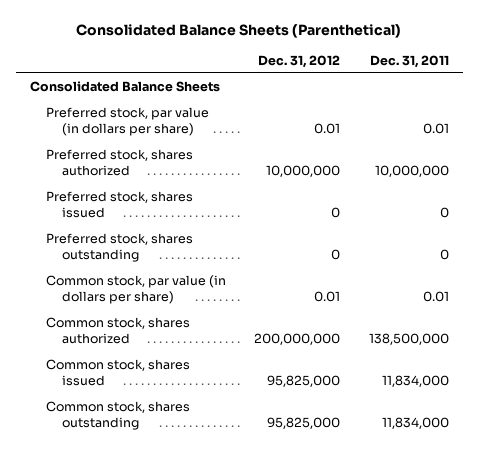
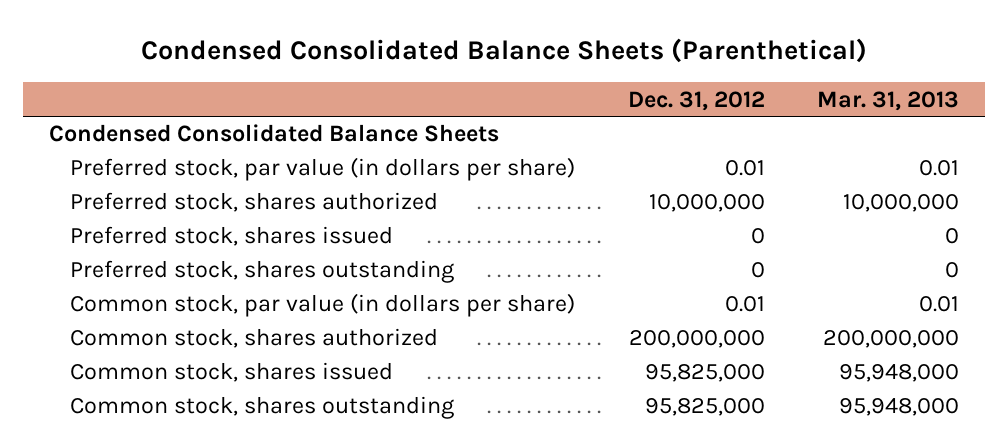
[76,23,402,38] Consolidated Balance Sheets (Parenthetical) -> [141,38,868,64] Condensed Consolidated Balance Sheets (Parenthetical)
[369,54,449,68] Dec. 31, 2011 -> none
none -> [817,90,960,111] Mar. 31, 2013
[29,81,220,93] Consolidated Balance Sheets -> [49,124,500,143] Condensed Consolidated Balance Sheets

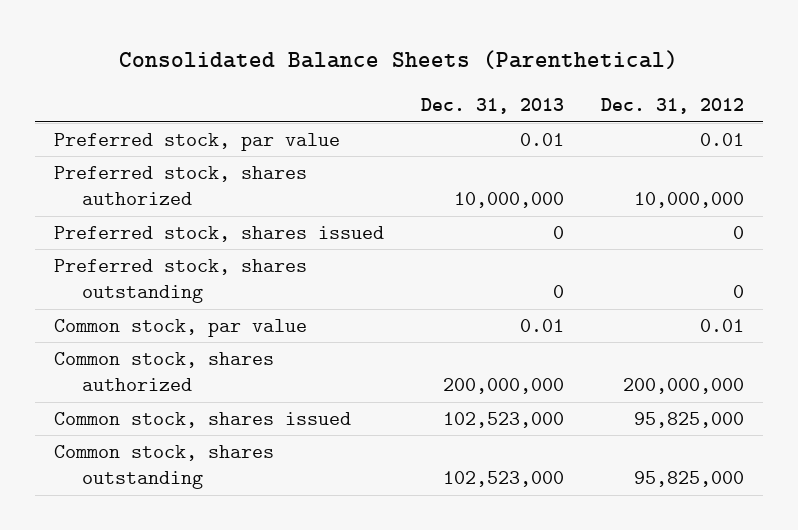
[141,38,868,64] Condensed Consolidated Balance Sheets (Parenthetical) -> [118,50,678,70] Consolidated Balance Sheets (Parenthetical)
[817,90,960,111] Mar. 31, 2013 -> none
none -> [420,98,564,115] Dec. 31, 2013
[49,124,500,143] Condensed Consolidated Balance Sheets -> none
[70,157,576,182] Preferred stock, par value (in dollars per share) -> [53,133,340,152] Preferred stock, par value
[70,293,576,318] Common stock, par value (in dollars per share) -> [53,319,307,338] Common stock, par value

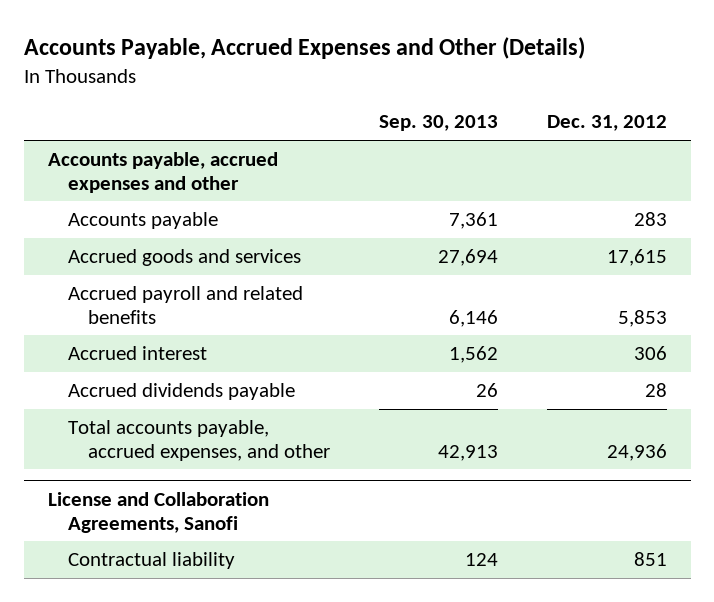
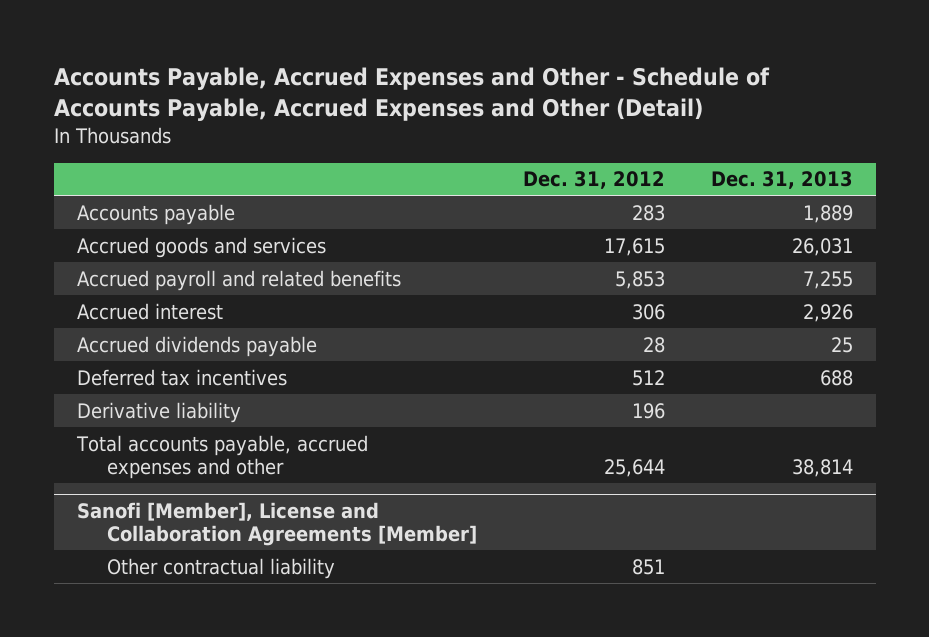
[23,37,585,60] Accounts Payable, Accrued Expenses and Other (Details) -> [53,66,770,121] Accounts Payable, Accrued Expenses and Other - Schedule of Accounts Payable, Accrued Expenses and Other (Detail)
[379,115,499,132] Sep. 30, 2013 -> none
none -> [710,171,853,190] Dec. 31, 2013
[47,151,278,193] Accounts payable, accrued expenses and other -> none
none -> [76,368,287,386] Deferred tax incentives
none -> [76,401,241,423] Derivative liability
[68,419,331,461] Total accounts payable, accrued expenses, and other -> [75,434,368,479] Total accounts payable, accrued expenses and other
[606,443,667,461] 24,936 -> [603,458,665,477] 25,644
[47,491,269,533] License and Collaboration Agreements, Sanofi -> [76,502,477,547] Sanofi [Member], License and Collaboration Agreements [Member]
[68,551,236,569] Contractual liability -> [106,557,335,579] Other contractual liability

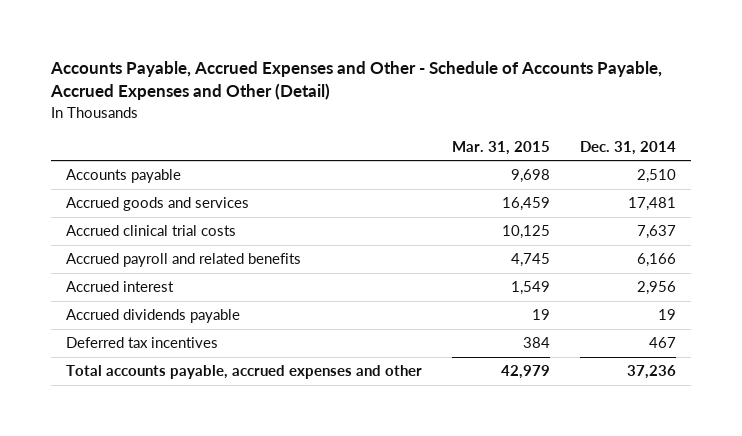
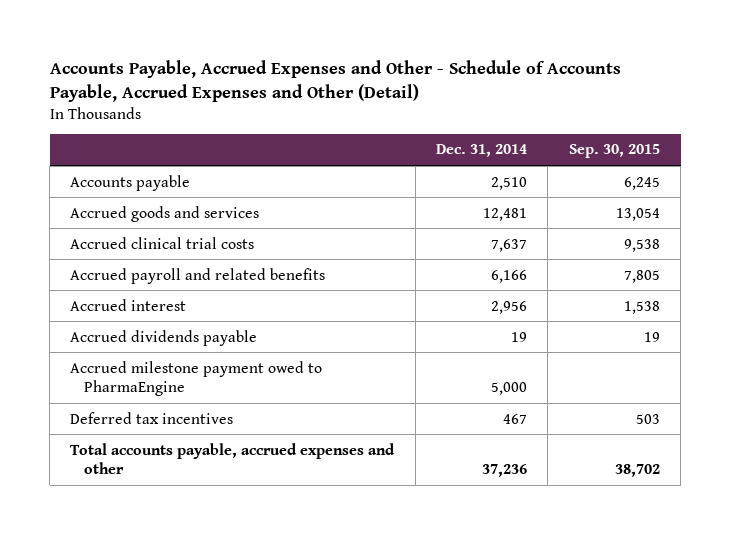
[452,140,551,155] Mar. 31, 2015 -> none
none -> [568,144,660,159] Sep. 30, 2015
[628,197,677,212] 17,481 -> [483,207,528,221] 12,481
none -> [70,360,323,396] Accrued milestone payment owed to PharmaEngine

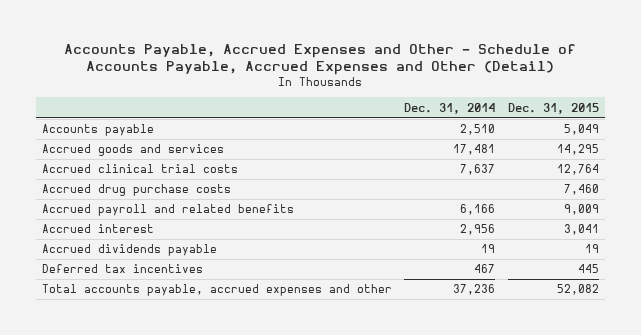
[568,144,660,159] Sep. 30, 2015 -> none
none -> [507,102,599,114] Dec. 31, 2015
[483,207,528,221] 12,481 -> [453,144,496,156] 17,481
none -> [42,184,232,197] Accrued drug purchase costs
[70,360,323,396] Accrued milestone payment owed to PharmaEngine -> none

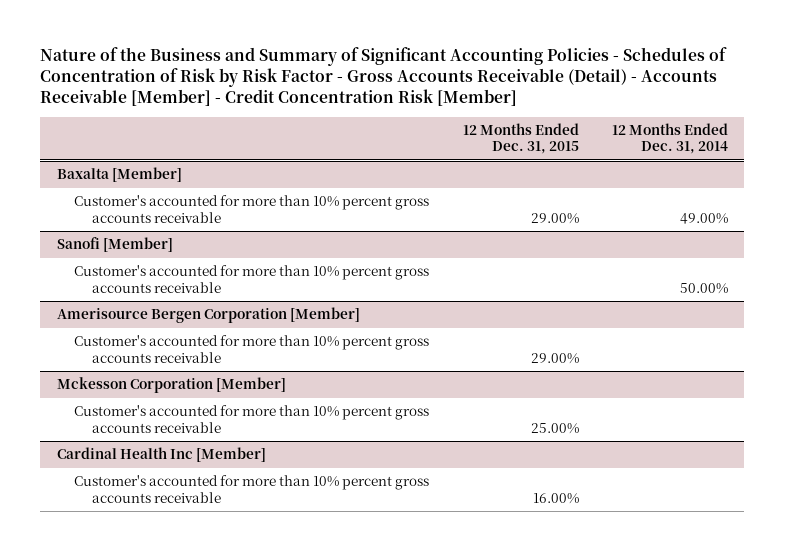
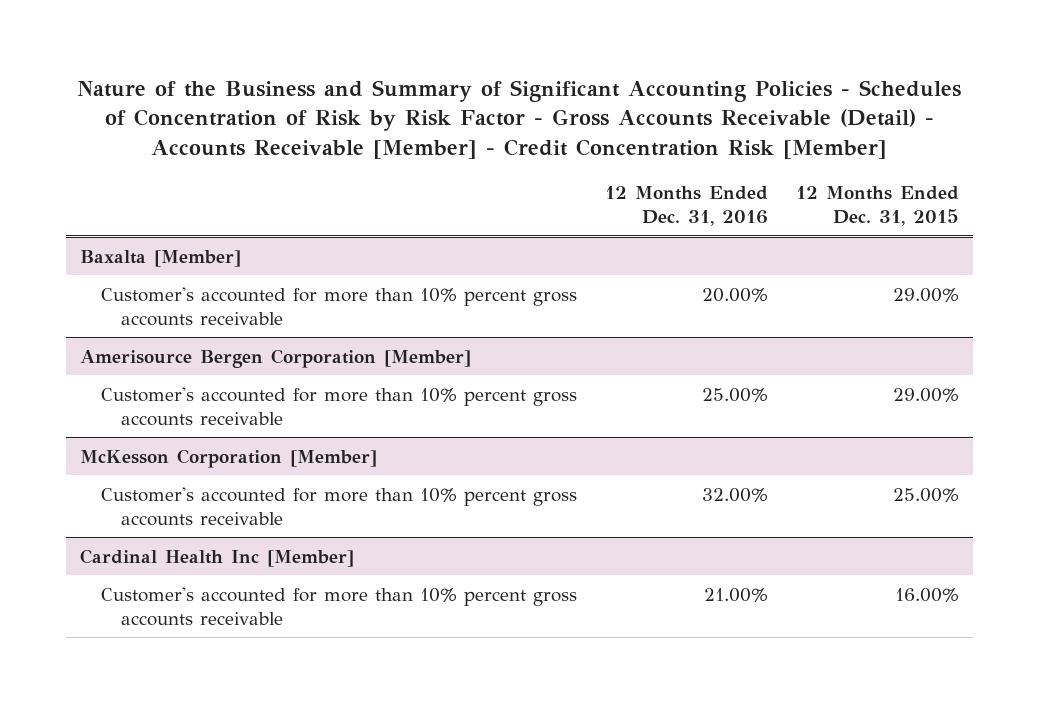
[611,123,728,155] 12 Months Ended Dec. 31, 2014 -> none
none -> [604,186,768,227] 12 Months Ended Dec. 31, 2016
[56,237,173,253] Sanofi [Member] -> none
[74,265,430,293] Customer's accounted for more than 10% percent gross accounts receivable -> none
[56,377,286,394] Mckesson Corporation [Member] -> [80,448,378,468] McKesson Corporation [Member]

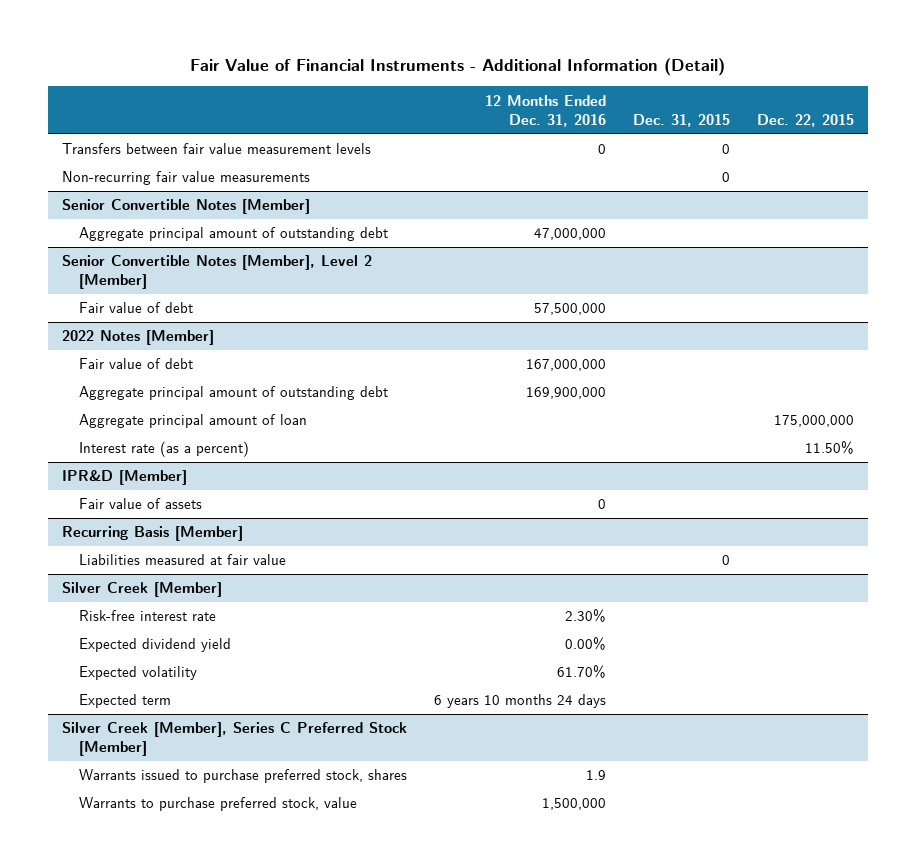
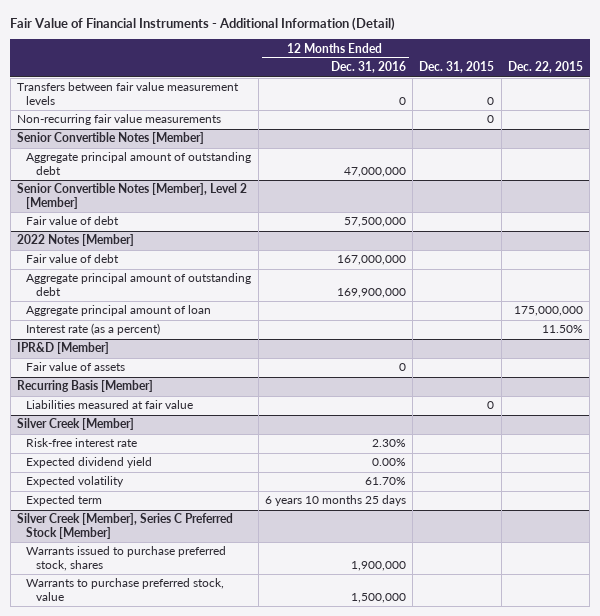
[434,694,607,709] 6 years 10 months 24 days -> [264,495,406,507] 6 years 10 months 25 days
[586,770,607,781] 1.9 -> [350,560,406,571] 1,900,000

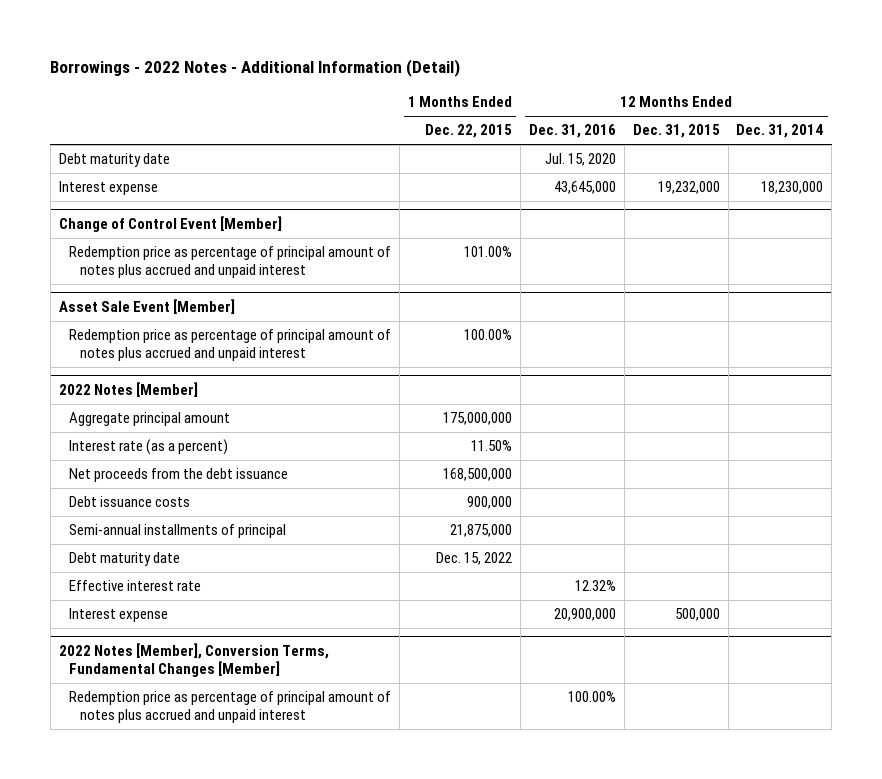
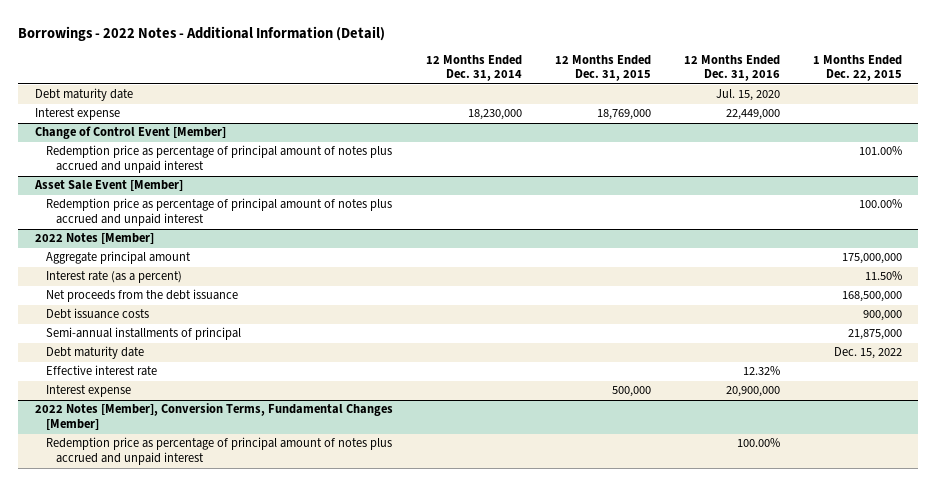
[553,181,616,195] 43,645,000 -> [725,109,780,121] 22,449,000
[657,181,720,195] 19,232,000 -> [596,109,651,121] 18,769,000

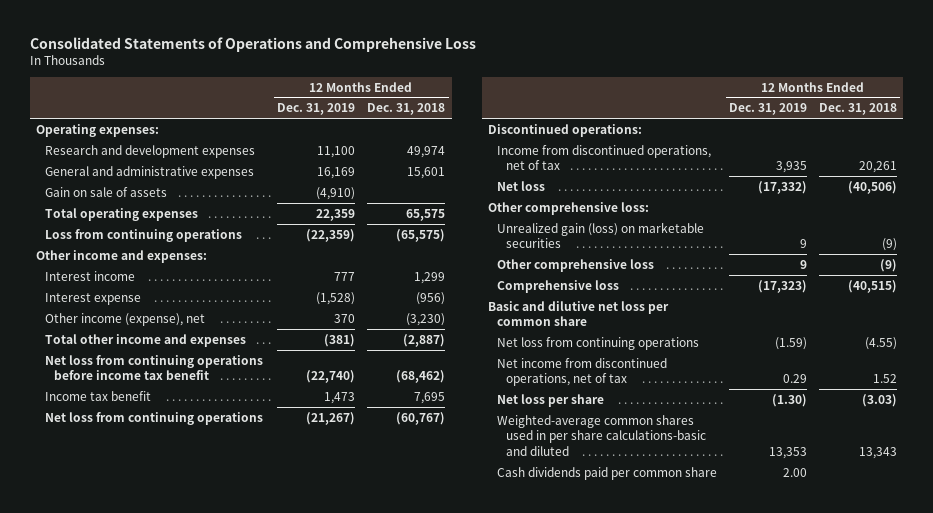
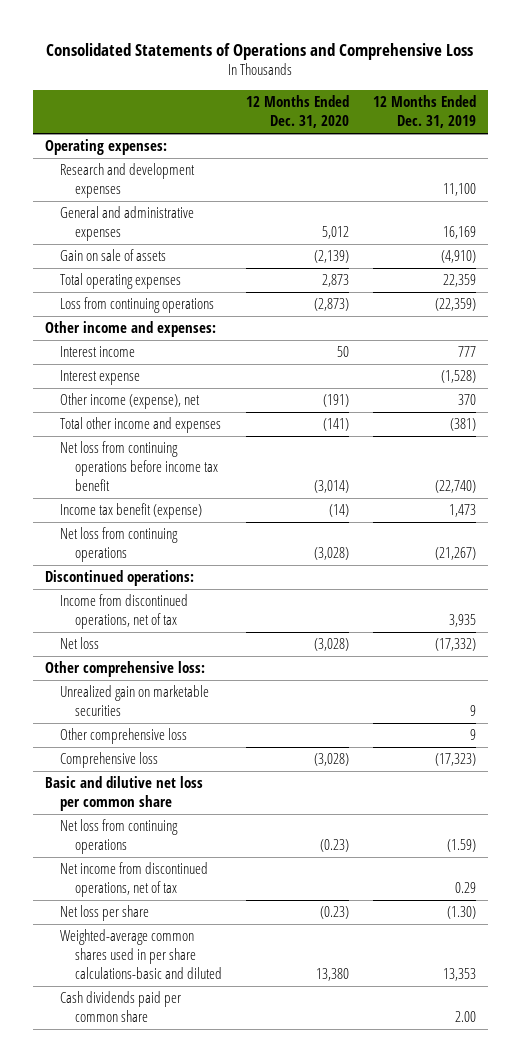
[367,103,446,116] Dec. 31, 2018 -> none
none -> [245,95,349,129] 12 Months Ended Dec. 31, 2020
[45,390,152,401] Income tax benefit -> [59,503,202,520] Income tax benefit (expense)
[496,221,704,249] Unrealized gain (loss) on marketable securities -> [59,685,209,717] Unrealized gain on marketable securities

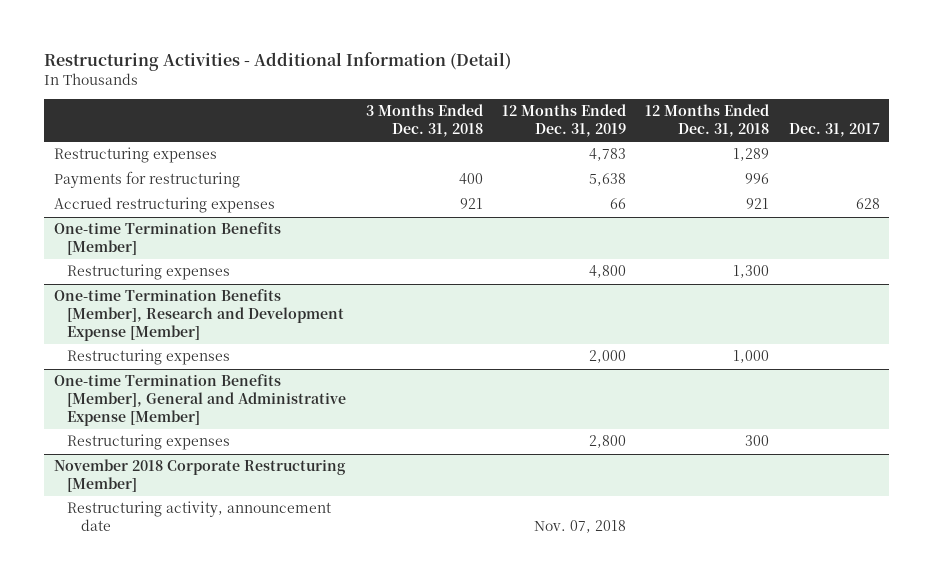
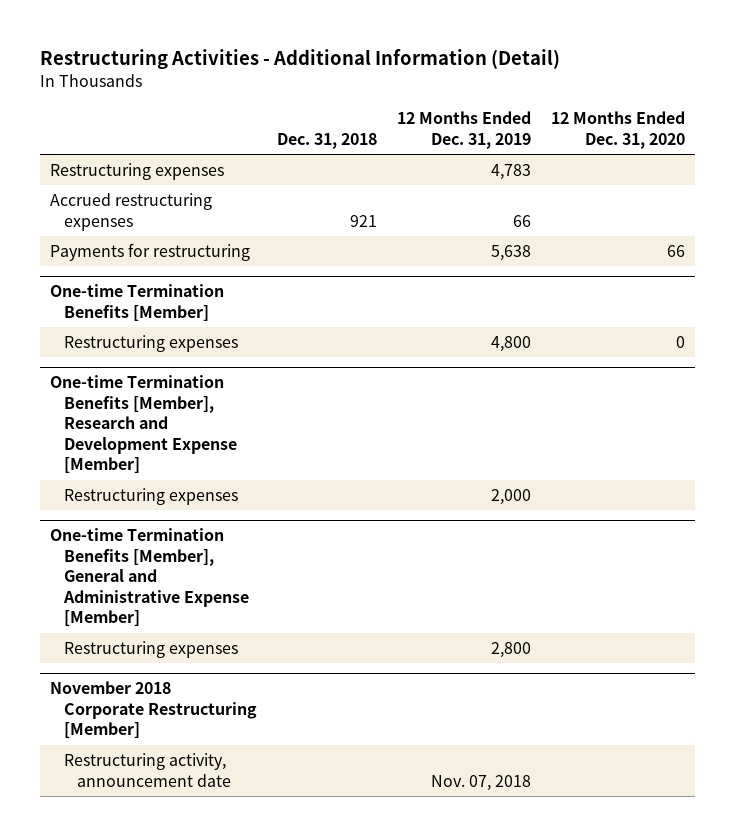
[365,104,483,137] 3 Months Ended Dec. 31, 2018 -> none
[645,104,770,137] 12 Months Ended Dec. 31, 2018 -> none
[788,122,880,137] Dec. 31, 2017 -> none
none -> [276,132,377,149] Dec. 31, 2018
none -> [550,111,685,149] 12 Months Ended Dec. 31, 2020
[53,171,240,189] Payments for restructuring -> [50,243,251,262] Payments for restructuring

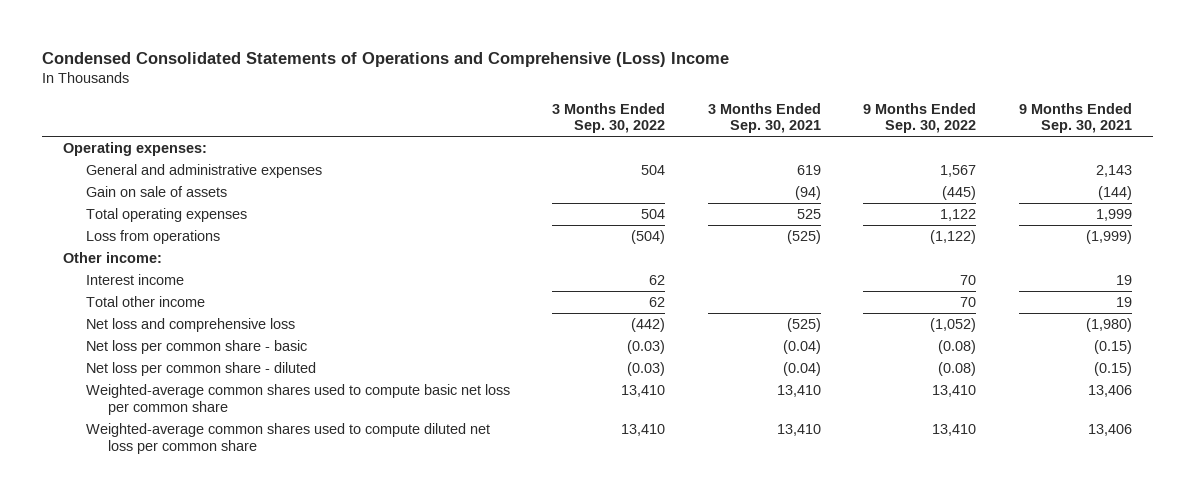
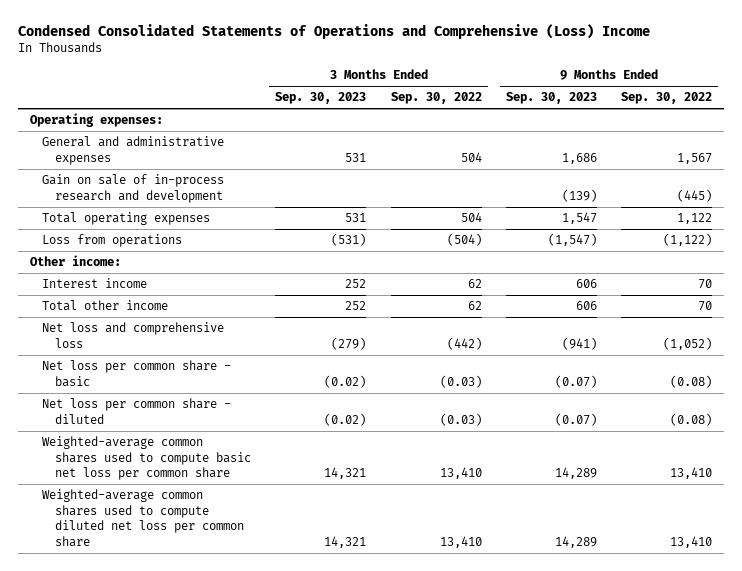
[707,102,821,134] 3 Months Ended Sep. 30, 2021 -> none
[1018,102,1132,134] 9 Months Ended Sep. 30, 2021 -> none
none -> [275,92,367,105] Sep. 30, 2023
none -> [505,92,597,105] Sep. 30, 2023
[85,186,227,198] Gain on sale of assets -> [42,174,225,203] Gain on sale of in-process research and development

